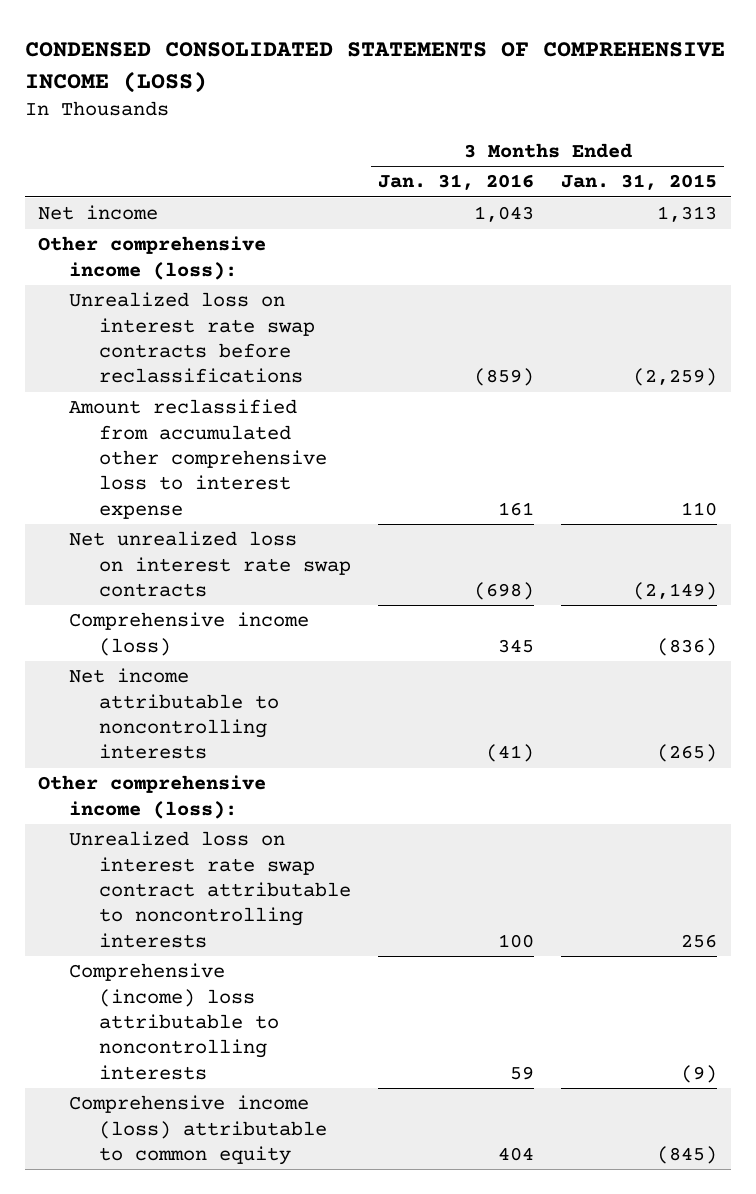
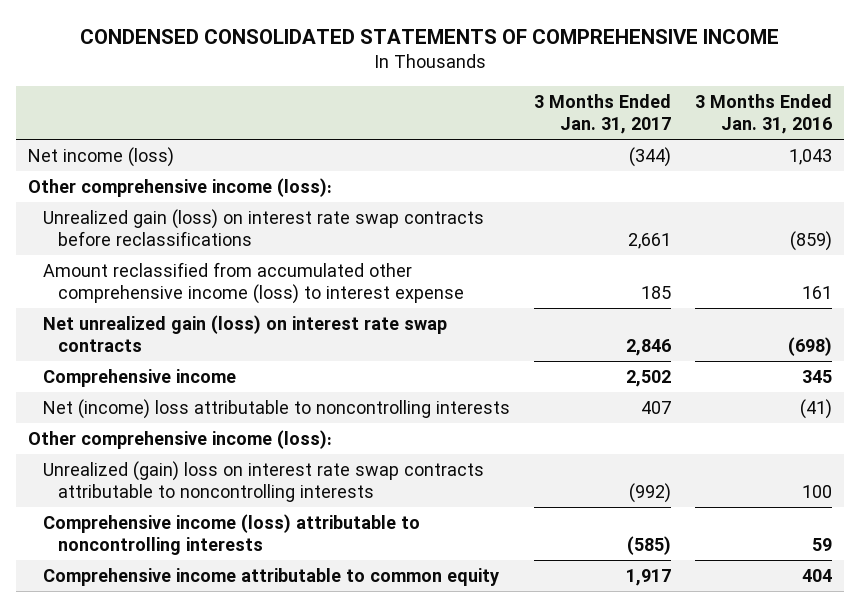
[24,42,725,93] CONDENSED CONSOLIDATED STATEMENTS OF COMPREHENSIVE INCOME (LOSS) -> [80,29,780,45] CONDENSED CONSOLIDATED STATEMENTS OF COMPREHENSIVE INCOME
[561,174,718,191] Jan. 31, 2015 -> none
none -> [534,94,672,135] 3 Months Ended Jan. 31, 2017
[38,205,159,221] Net income -> [28,146,175,167] Net income (loss)
[68,292,315,384] Unrealized loss on interest rate swap contracts before reclassifications -> [43,208,485,246] Unrealized gain (loss) on interest rate swap contracts before reclassifications
[68,399,327,519] Amount reclassified from accumulated other comprehensive loss to interest expense -> [43,261,465,304] Amount reclassified from accumulated other comprehensive income (loss) to interest expense
[68,531,351,597] Net unrealized loss on interest rate swap contracts -> [43,314,448,352] Net unrealized gain (loss) on interest rate swap contracts
[68,612,309,656] Comprehensive income (loss) -> [43,368,237,387] Comprehensive income
[68,668,279,760] Net income attributable to noncontrolling interests -> [43,398,511,419] Net (income) loss attributable to noncontrolling interests
[68,831,351,948] Unrealized loss on interest rate swap contract attributable to noncontrolling interests -> [43,460,485,502] Unrealized (gain) loss on interest rate swap contracts attributable to noncontrolling interests
[68,963,279,1080] Comprehensive (income) loss attributable to noncontrolling interests -> [43,513,421,555] Comprehensive income (loss) attributable to noncontrolling interests
[68,1095,327,1165] Comprehensive income (loss) attributable to common equity -> [43,567,500,586] Comprehensive income attributable to common equity

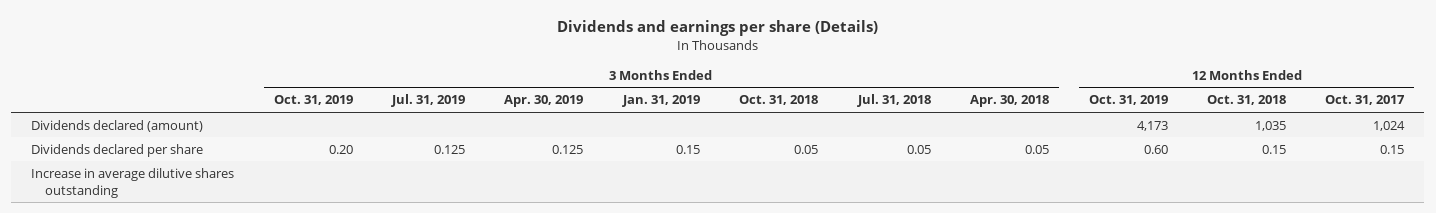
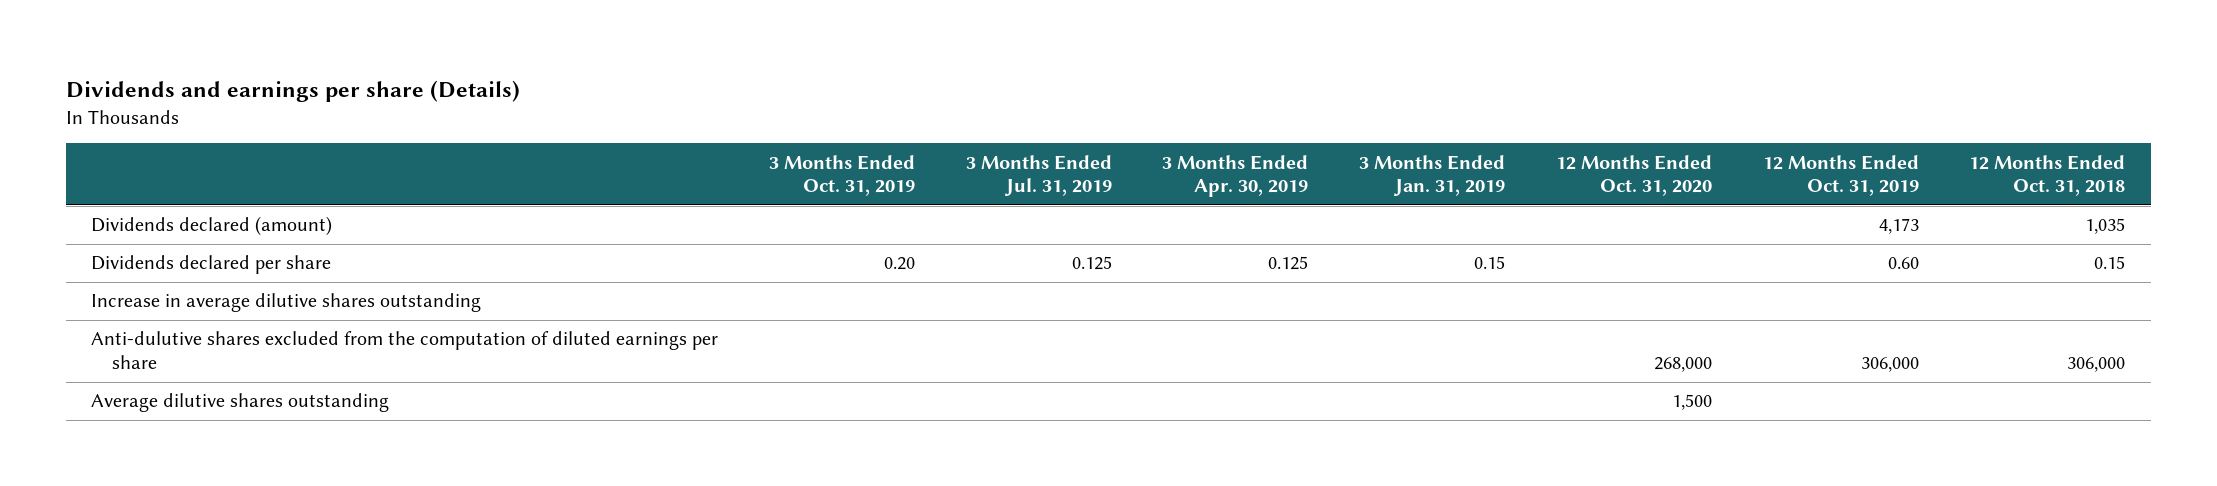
[739,95,819,106] Oct. 31, 2018 -> none
[856,94,931,108] Jul. 31, 2018 -> none
[970,95,1050,108] Apr. 30, 2018 -> none
[1325,95,1406,106] Oct. 31, 2017 -> none
none -> [1555,154,1712,197] 12 Months Ended Oct. 31, 2020
none -> [91,331,719,370] Anti-dulutive shares excluded from the computation of diluted earnings per share
none -> [91,393,390,413] Average dilutive shares outstanding

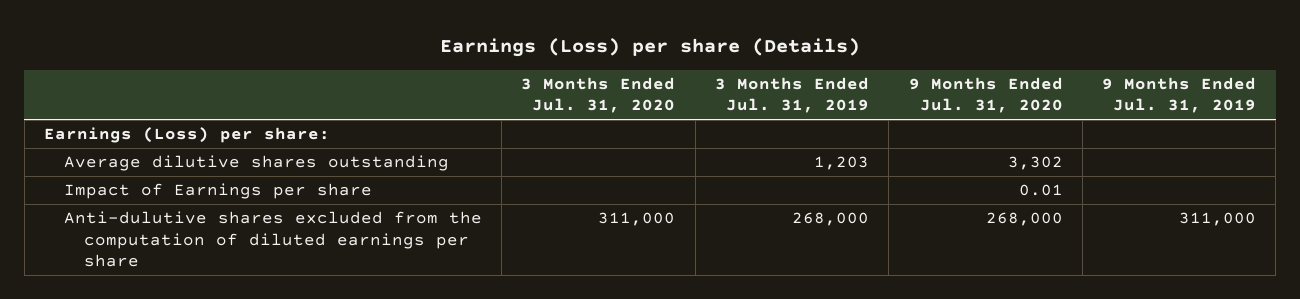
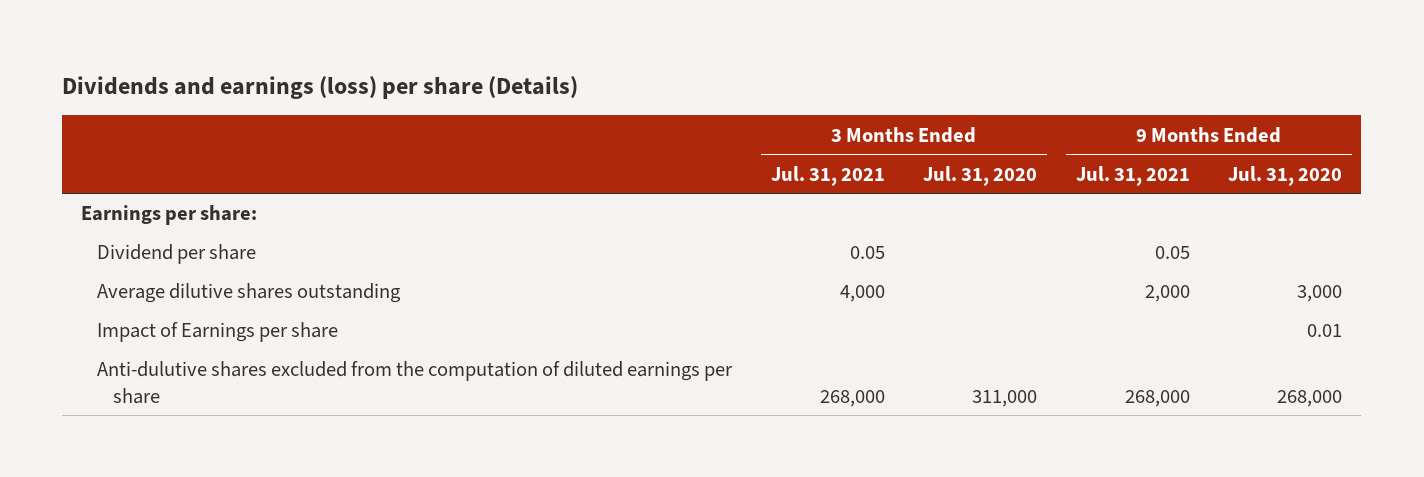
[440,37,861,57] Earnings (Loss) per share (Details) -> [62,76,579,100] Dividends and earnings (loss) per share (Details)
[714,76,869,114] 3 Months Ended Jul. 31, 2019 -> none
[1102,76,1257,114] 9 Months Ended Jul. 31, 2019 -> none
none -> [770,165,885,186] Jul. 31, 2021
none -> [1075,165,1190,186] Jul. 31, 2021
[44,127,331,144] Earnings (Loss) per share: -> [81,205,258,226] Earnings per share:
none -> [97,244,257,265] Dividend per share
[1007,156,1063,171] 3,302 -> [1297,285,1343,303] 3,000

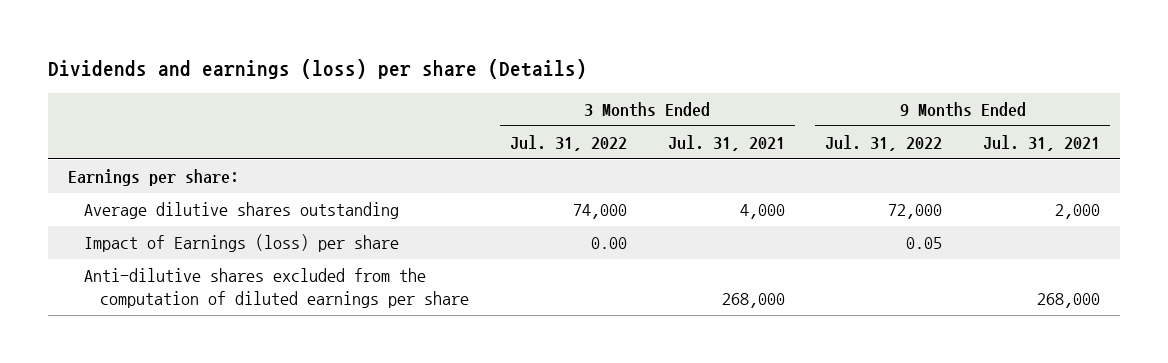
[923,165,1038,186] Jul. 31, 2020 -> none
[1228,165,1343,186] Jul. 31, 2020 -> none
none -> [510,135,628,152] Jul. 31, 2022
none -> [825,135,943,152] Jul. 31, 2022
[97,244,257,265] Dividend per share -> none
[97,322,339,343] Impact of Earnings per share -> [84,234,400,253] Impact of Earnings (loss) per share
[97,361,734,404] Anti-dulutive shares excluded from the computation of diluted earnings per share -> [84,268,470,308] Anti-dilutive shares excluded from the computation of diluted earnings per share

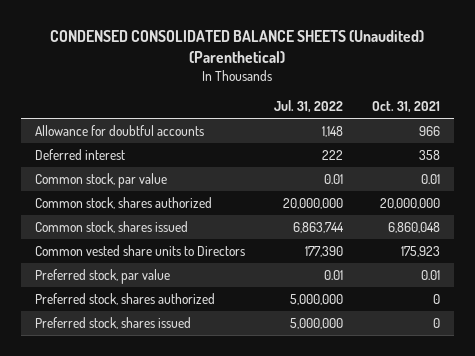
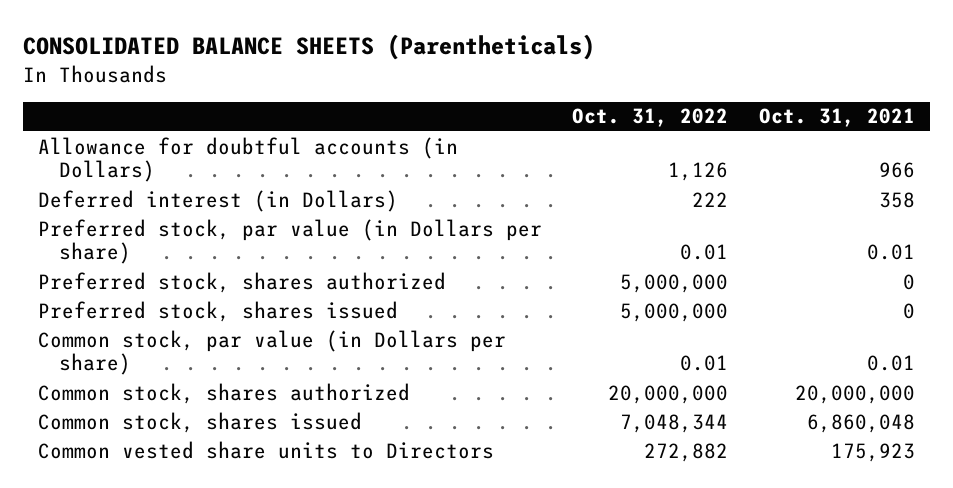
[50,29,425,63] CONDENSED CONSOLIDATED BALANCE SHEETS (Unaudited) (Parenthetical) -> [22,34,595,61] CONSOLIDATED BALANCE SHEETS (Parentheticals)
[273,100,343,114] Jul. 31, 2022 -> none
none -> [572,108,729,128] Oct. 31, 2022
[35,124,205,136] Allowance for doubtful accounts -> [37,136,458,183] Allowance for doubtful accounts (in Dollars)
[35,148,126,160] Deferred interest -> [37,189,398,212] Deferred interest (in Dollars)
none -> [37,218,542,265] Preferred stock, par value (in Dollars per share)
[35,292,216,305] Preferred stock, shares authorized -> [37,271,446,293] Preferred stock, shares authorized
[35,316,192,329] Preferred stock, shares issued -> [37,300,398,322] Preferred stock, shares issued
[35,172,168,188] Common stock, par value -> [37,329,506,376] Common stock, par value (in Dollars per share)
[35,268,171,284] Preferred stock, par value -> none

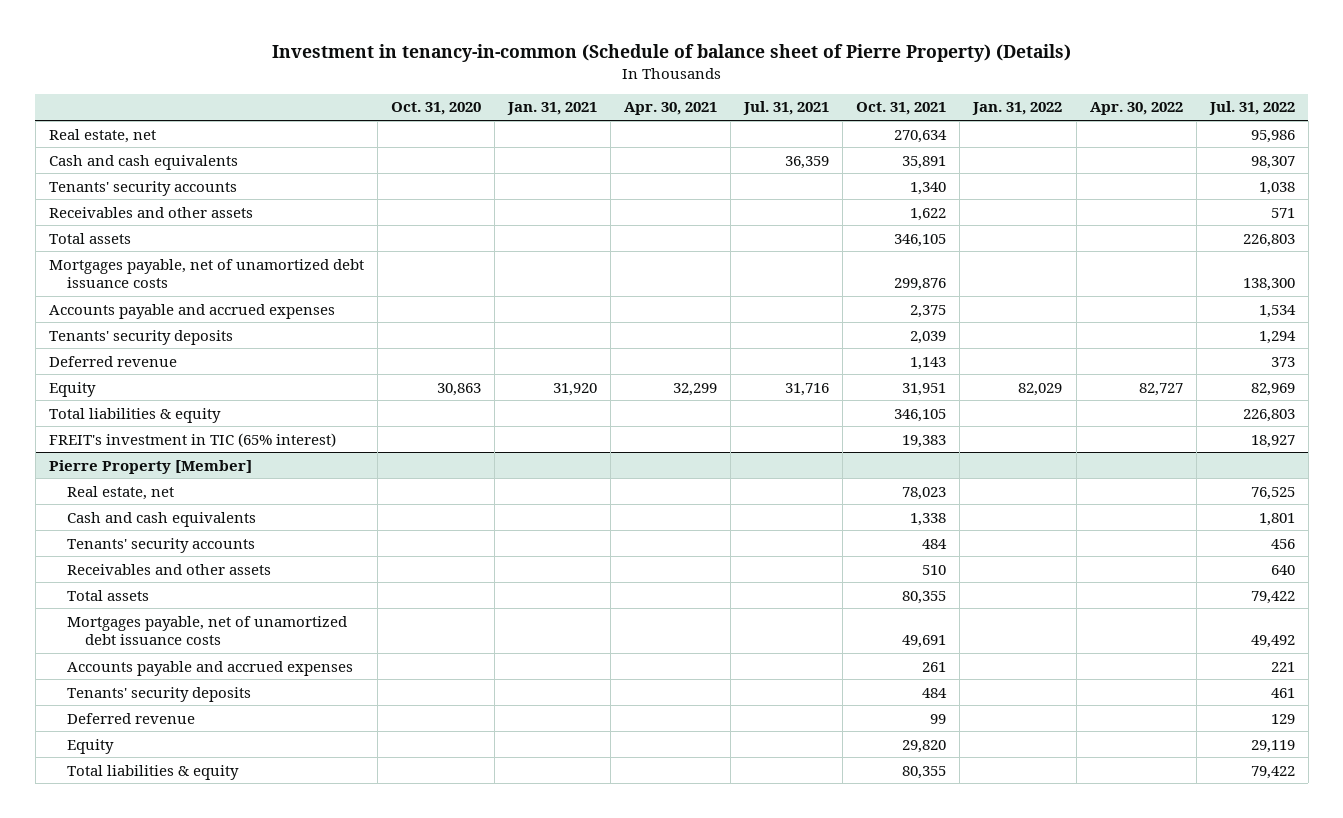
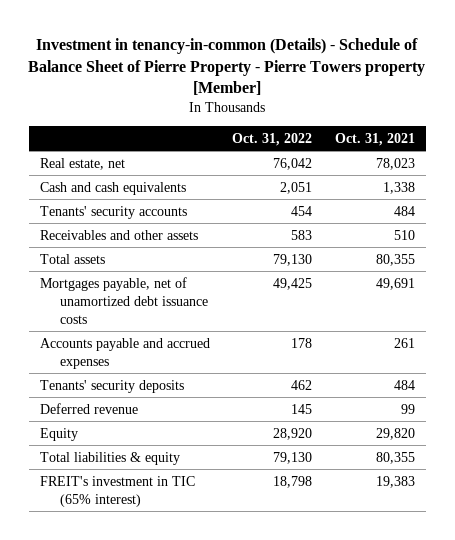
[271,44,1071,63] Investment in tenancy-in-common (Schedule of balance sheet of Pierre Property) (Details) -> [28,38,426,96] Investment in tenancy-in-common (Details) - Schedule of Balance Sheet of Pierre Property - Pierre Towers property [Member]
[390,102,481,116] Oct. 31, 2020 -> none
[506,102,597,116] Jan. 31, 2021 -> none
[624,102,718,116] Apr. 30, 2021 -> none
[743,101,830,116] Jul. 31, 2021 -> none
[972,102,1063,116] Jan. 31, 2022 -> none
[1089,102,1183,116] Apr. 30, 2022 -> none
[1208,101,1295,116] Jul. 31, 2022 -> none
none -> [232,132,313,146] Oct. 31, 2022
[48,128,156,143] Real estate, net -> none
[48,154,238,170] Cash and cash equivalents -> none
[48,180,237,196] Tenants' security accounts -> none
[48,206,253,218] Receivables and other assets -> none
[48,232,131,244] Total assets -> none
[48,258,364,289] Mortgages payable, net of unamortized debt issuance costs -> none
[48,303,335,319] Accounts payable and accrued expenses -> none
[48,329,233,345] Tenants' security deposits -> none
[48,355,177,367] Deferred revenue -> none
[48,381,96,397] Equity -> none
[48,407,221,423] Total liabilities & equity -> none
[48,459,252,474] Pierre Property [Member] -> none
[48,432,336,447] FREIT's investment in TIC (65% interest) -> [39,475,195,507] FREIT's investment in TIC (65% interest)

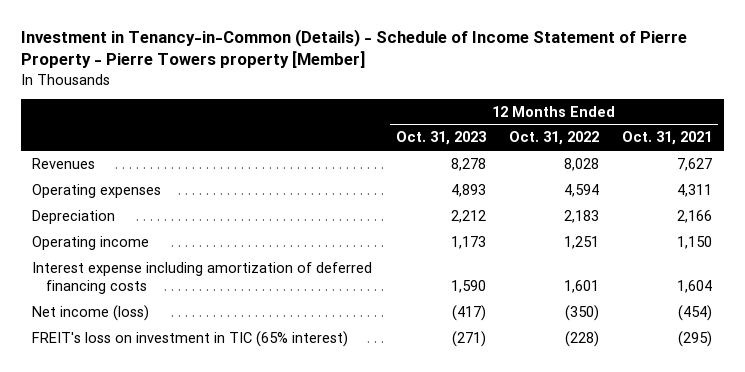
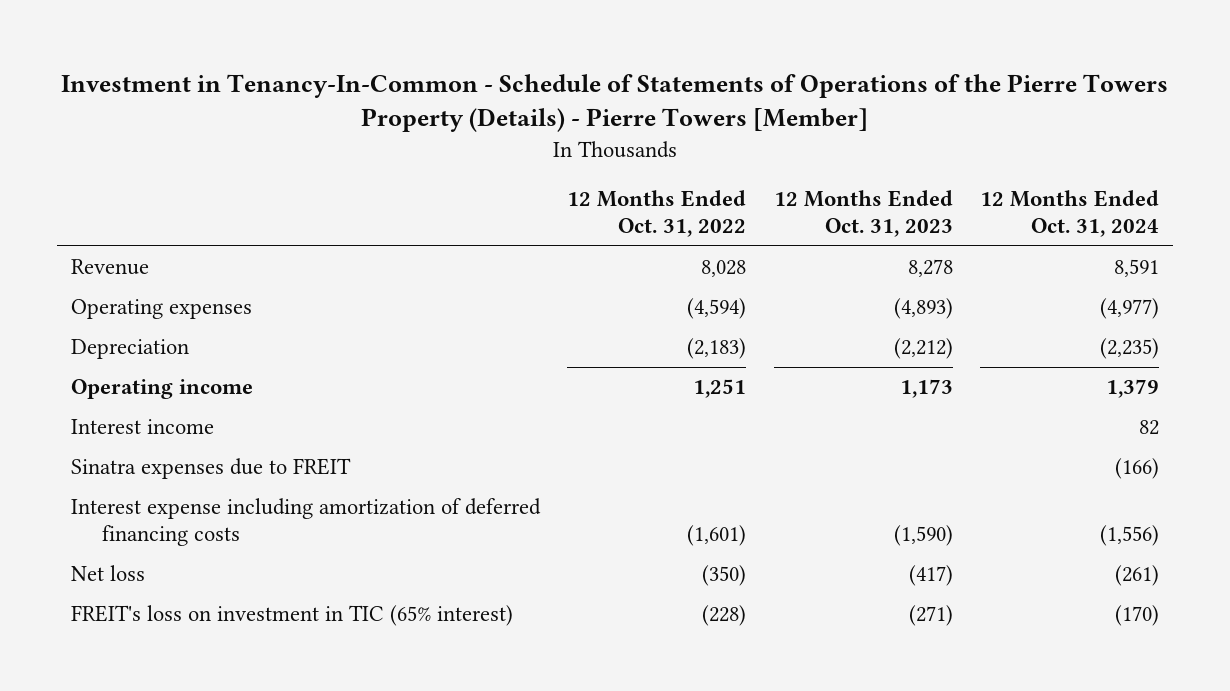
[20,28,687,69] Investment in Tenancy-in-Common (Details) - Schedule of Income Statement of Pierre Property - Pierre Towers property [Member] -> [60,73,1168,133] Investment in Tenancy-In-Common - Schedule of Statements of Operations of the Pierre Towers Property (Details) - Pierre Towers [Member]
[622,131,713,146] Oct. 31, 2021 -> none
none -> [979,189,1159,237] 12 Months Ended Oct. 31, 2024
[32,157,96,169] Revenues -> [70,259,149,276] Revenue
[450,183,486,197] 4,893 -> [893,298,953,320] (4,893)
[563,183,599,197] 4,594 -> [687,298,747,320] (4,594)
[450,209,486,223] 2,212 -> [893,338,953,360] (2,212)
[563,209,599,223] 2,183 -> [687,338,747,360] (2,183)
none -> [70,419,214,435] Interest income
none -> [70,458,351,480] Sinatra expenses due to FREIT
[450,280,486,294] 1,590 -> [893,525,953,547] (1,590)
[563,280,599,294] 1,601 -> [687,525,747,547] (1,601)
[32,304,150,321] Net income (loss) -> [70,565,145,582] Net loss

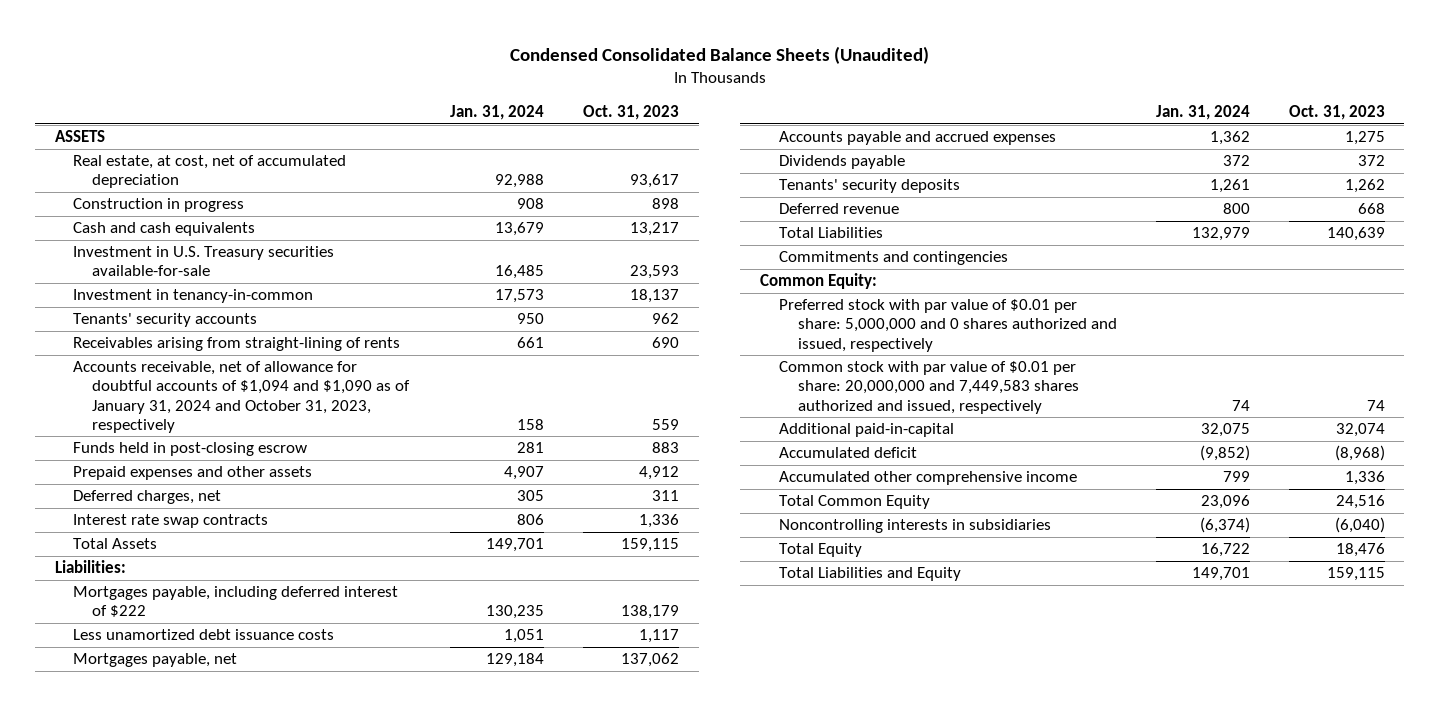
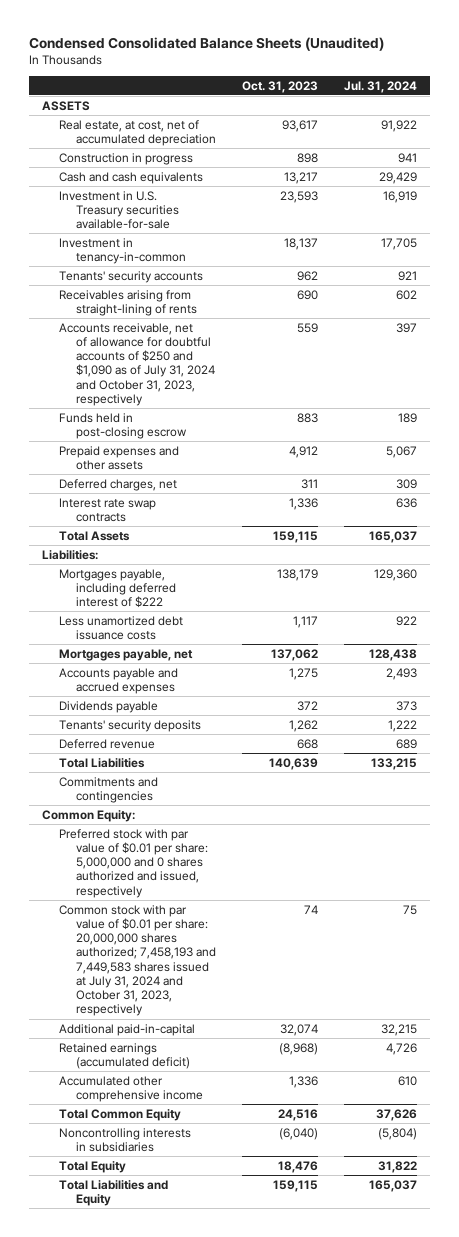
[450,105,545,121] Jan. 31, 2024 -> none
none -> [344,80,418,93] Jul. 31, 2024
[73,361,411,433] Accounts receivable, net of allowance for doubtful accounts of $1,094 and $1,090 as of January 31, 2024 and October 31, 2023, respectively -> [59,322,216,406] Accounts receivable, net of allowance for doubtful accounts of $250 and $1,090 as of July 31, 2024 and October 31, 2023, respectively
[778,361,1079,414] Common stock with par value of $0.01 per share: 20,000,000 and 7,449,583 shares authorized and issued, respectively -> [59,904,217,1017] Common stock with par value of $0.01 per share: 20,000,000 shares authorized; 7,458,193 and 7,449,583 shares issued at July 31, 2024 and October 31, 2023, respectively
[778,447,917,459] Accumulated deficit -> [59,1042,191,1069] Retained earnings (accumulated deficit)

